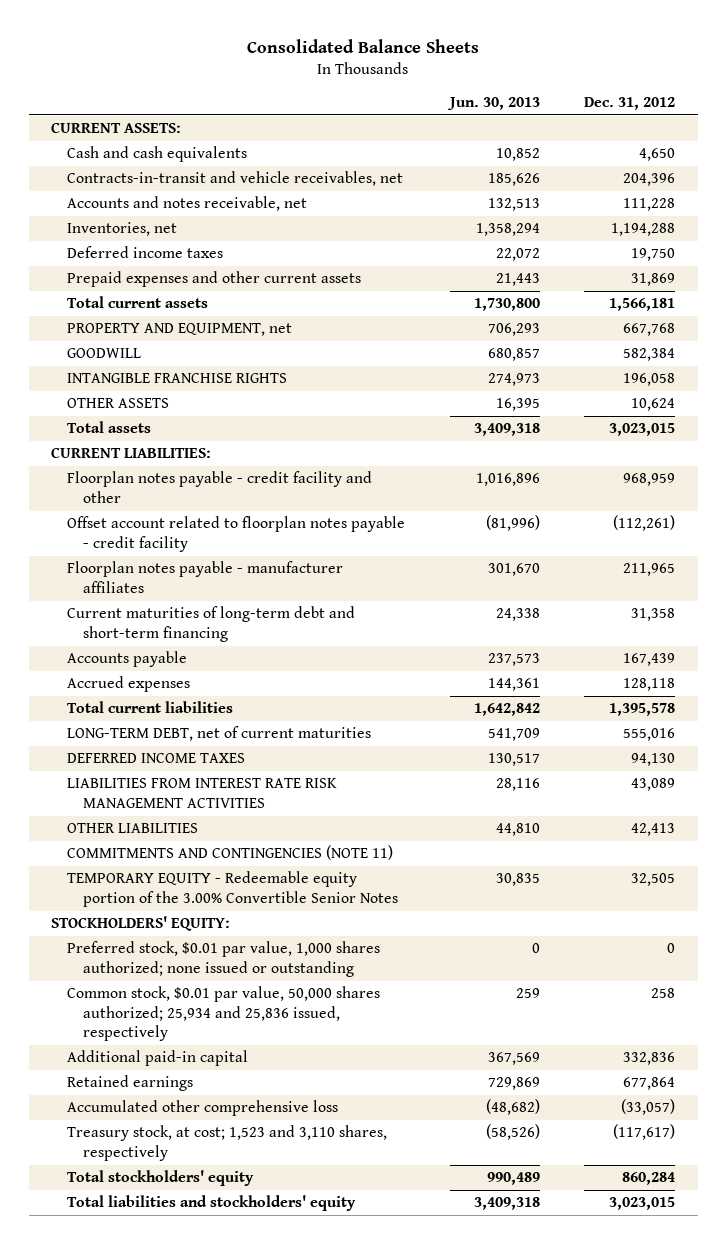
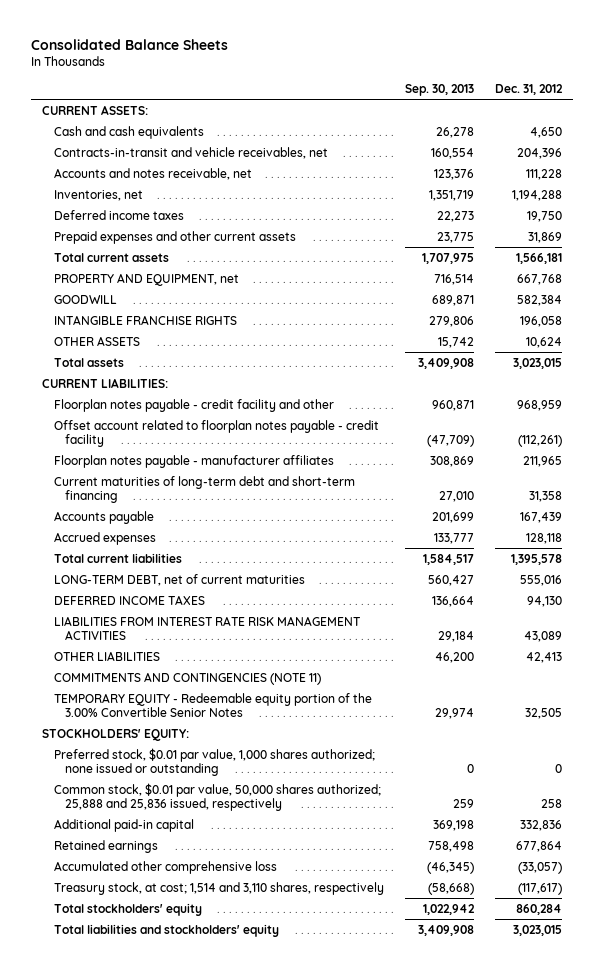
[446,96,540,110] Jun. 30, 2013 -> none
none -> [404,84,474,97] Sep. 30, 2013
[66,986,380,1042] Common stock, $0.01 par value, 50,000 shares authorized; 25,934 and 25,836 issued, respectively -> [53,782,381,811] Common stock, $0.01 par value, 50,000 shares authorized; 25,888 and 25,836 issued, respectively
[66,1125,387,1161] Treasury stock, at cost; 1,523 and 3,110 shares, respectively -> [53,881,384,895] Treasury stock, at cost; 1,514 and 3,110 shares, respectively

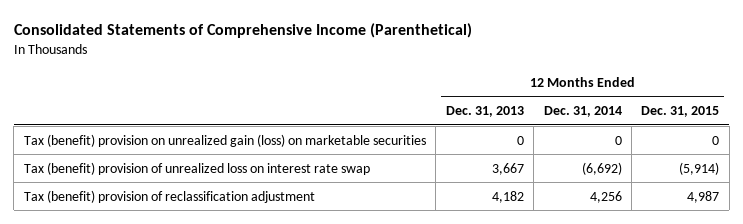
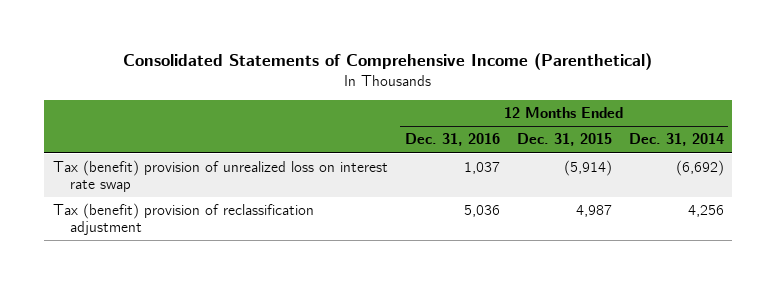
[445,105,524,117] Dec. 31, 2013 -> none
none -> [404,133,500,147] Dec. 31, 2016
[23,133,426,147] Tax (benefit) provision on unrealized gain (loss) on marketable securities -> none

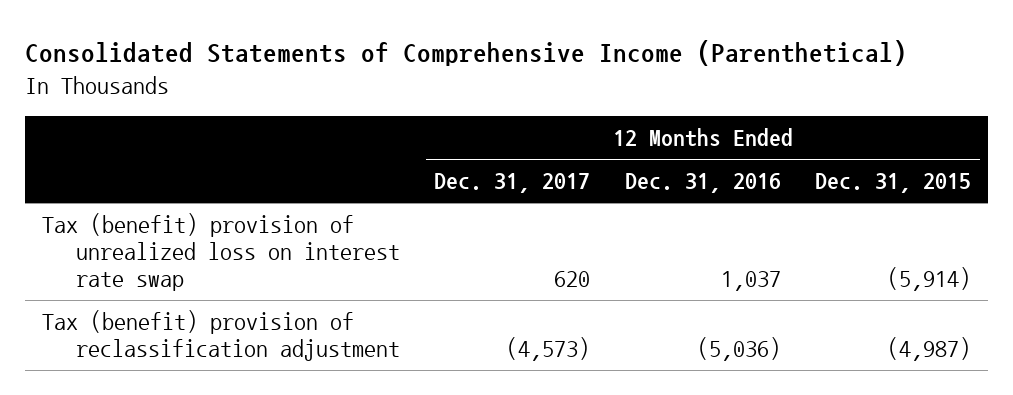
[628,133,724,147] Dec. 31, 2014 -> none
none -> [434,173,591,194] Dec. 31, 2017
[463,205,500,218] 5,036 -> [696,337,781,362] (5,036)
[575,205,612,218] 4,987 -> [887,337,972,362] (4,987)

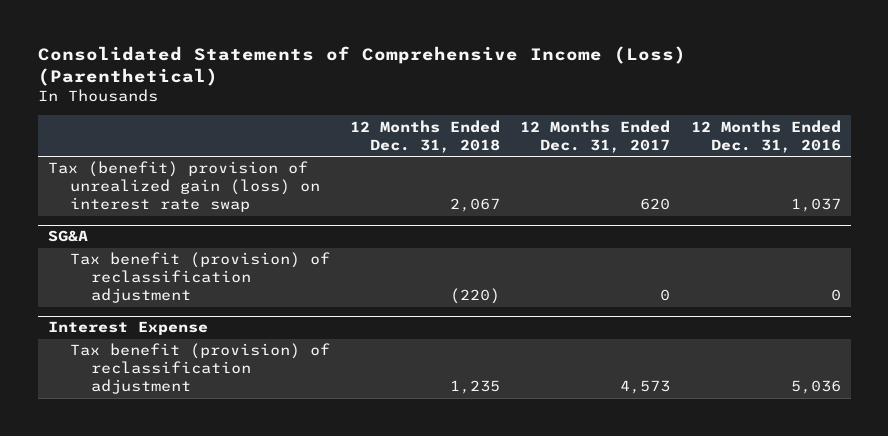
[25,40,908,67] Consolidated Statements of Comprehensive Income (Parenthetical) -> [37,45,686,86] Consolidated Statements of Comprehensive Income (Loss) (Parenthetical)
[815,173,972,194] Dec. 31, 2015 -> none
none -> [349,119,500,153] 12 Months Ended Dec. 31, 2018
[42,212,401,292] Tax (benefit) provision of unrealized loss on interest rate swap -> [47,161,320,213] Tax (benefit) provision of unrealized gain (loss) on interest rate swap
none -> [47,230,88,243] SG&A
[42,309,401,362] Tax (benefit) provision of reclassification adjustment -> [69,252,330,304] Tax benefit (provision) of reclassification adjustment
[506,337,591,362] (4,573) -> [660,289,671,302] 0
[696,337,781,362] (5,036) -> [830,289,841,302] 0
none -> [47,321,208,336] Interest Expense
none -> [69,343,330,395] Tax benefit (provision) of reclassification adjustment

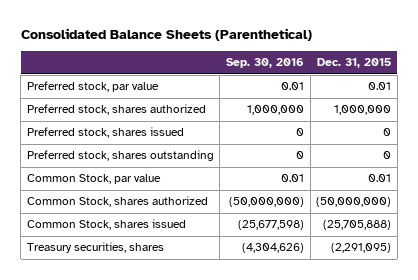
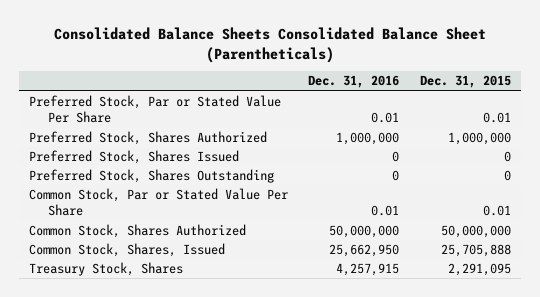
[20,28,312,42] Consolidated Balance Sheets (Parenthetical) -> [53,26,486,63] Consolidated Balance Sheets Consolidated Balance Sheet (Parentheticals)
[226,58,305,69] Sep. 30, 2016 -> none
none -> [308,75,400,89] Dec. 31, 2016
[26,81,159,93] Preferred stock, par value -> [29,95,282,124] Preferred Stock, Par or Stated Value Per Share
[26,104,206,116] Preferred stock, shares authorized -> [29,131,268,146] Preferred Stock, Shares Authorized
[26,127,184,139] Preferred stock, shares issued -> [29,150,240,165] Preferred Stock, Shares Issued
[26,150,214,162] Preferred stock, shares outstanding -> [29,169,275,184] Preferred Stock, Shares Outstanding
[26,174,161,185] Common Stock, par value -> [29,188,289,217] Common Stock, Par or Stated Value Per Share
[26,196,208,208] Common Stock, shares authorized -> [29,224,247,239] Common Stock, Shares Authorized
[316,197,392,208] (50,000,000) -> [440,225,511,239] 50,000,000
[26,219,186,231] Common Stock, shares issued -> [29,243,226,258] Common Stock, Shares, Issued
[323,220,392,231] (25,705,888) -> [440,244,511,258] 25,705,888
[26,242,164,254] Treasury securities, shares -> [29,262,184,277] Treasury Stock, Shares
[331,243,392,254] (2,291,095) -> [447,263,511,277] 2,291,095

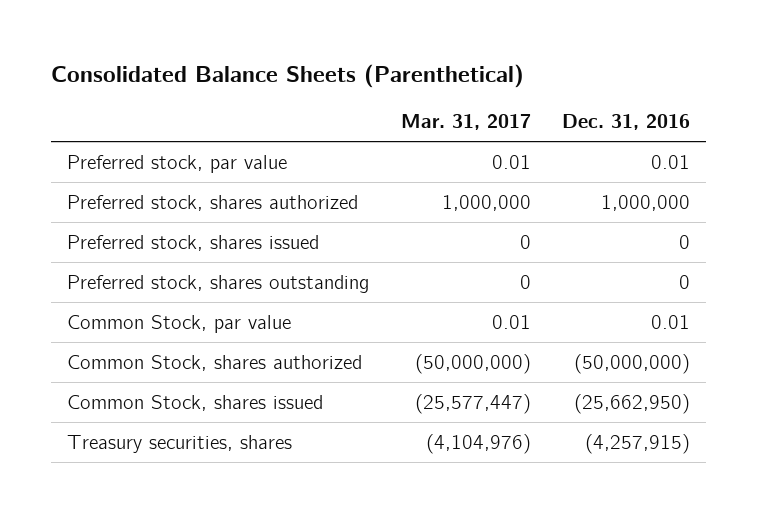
[53,26,486,63] Consolidated Balance Sheets Consolidated Balance Sheet (Parentheticals) -> [51,64,525,89] Consolidated Balance Sheets (Parenthetical)
[419,75,511,89] Dec. 31, 2015 -> none
none -> [400,114,531,131] Mar. 31, 2017
[29,95,282,124] Preferred Stock, Par or Stated Value Per Share -> [67,154,288,173] Preferred stock, par value
[29,131,268,146] Preferred Stock, Shares Authorized -> [67,194,359,211] Preferred stock, shares authorized
[29,150,240,165] Preferred Stock, Shares Issued -> [67,234,320,251] Preferred stock, shares issued
[29,169,275,184] Preferred Stock, Shares Outstanding -> [67,274,370,293] Preferred stock, shares outstanding
[29,188,289,217] Common Stock, Par or Stated Value Per Share -> [67,314,292,333] Common Stock, par value
[29,224,247,239] Common Stock, Shares Authorized -> [67,354,363,371] Common Stock, shares authorized
[329,225,400,239] 50,000,000 -> [574,353,691,374] (50,000,000)
[29,243,226,258] Common Stock, Shares, Issued -> [67,394,324,411] Common Stock, shares issued
[329,244,400,258] 25,662,950 -> [574,393,691,414] (25,662,950)
[29,262,184,277] Treasury Stock, Shares -> [67,434,293,453] Treasury securities, shares
[336,263,400,277] 4,257,915 -> [585,433,691,454] (4,257,915)

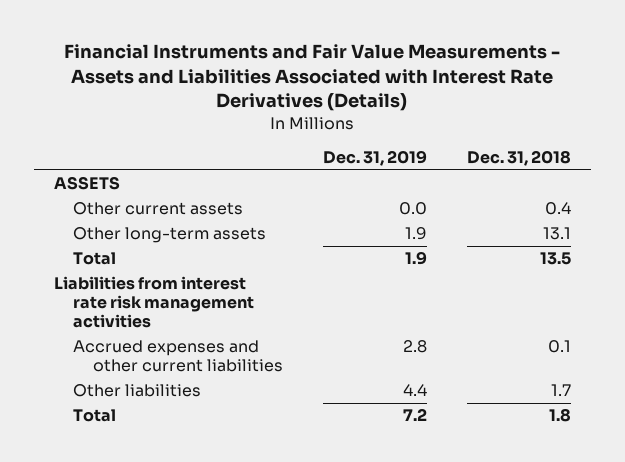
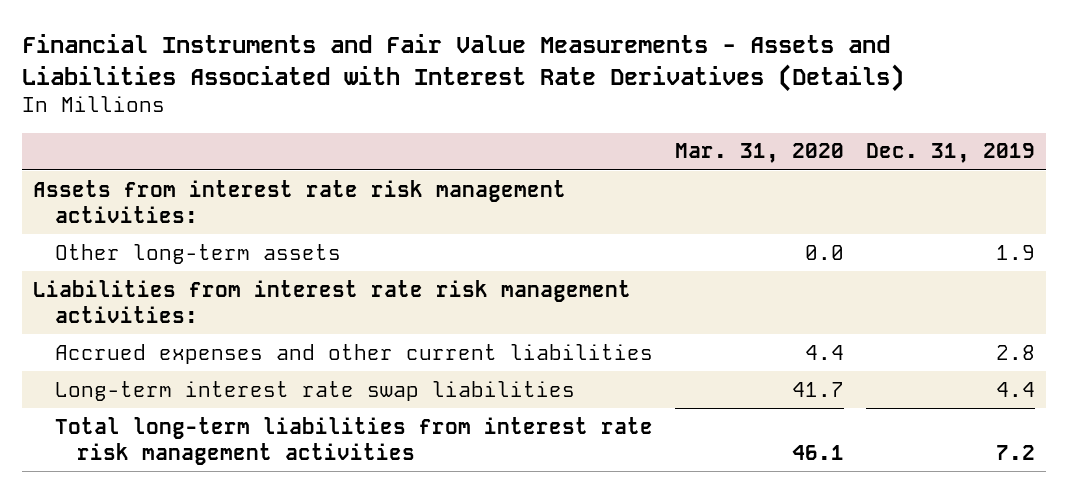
[467,149,572,166] Dec. 31, 2018 -> none
none -> [674,143,844,164] Mar. 31, 2020
[73,202,244,216] Other current assets -> none
[53,176,120,191] ASSETS -> [32,179,566,223] Assets from interest rate risk management activities:
[73,252,117,266] Total -> none
[53,276,255,328] Liabilities from interest rate risk management activities -> [32,279,631,323] Liabilities from interest rate risk management activities:
[73,384,202,398] Other liabilities -> [54,380,575,401] Long-term interest rate swap liabilities
[73,409,117,423] Total -> [54,416,653,465] Total long-term liabilities from interest rate risk management activities

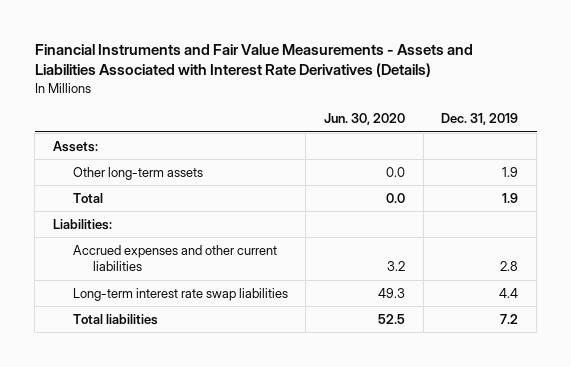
[674,143,844,164] Mar. 31, 2020 -> none
none -> [324,113,406,126] Jun. 30, 2020
[32,179,566,223] Assets from interest rate risk management activities: -> [53,140,99,152] Assets:
none -> [72,192,103,203] Total
[32,279,631,323] Liabilities from interest rate risk management activities: -> [53,218,113,230] Liabilities:
[54,416,653,465] Total long-term liabilities from interest rate risk management activities -> [72,313,158,325] Total liabilities

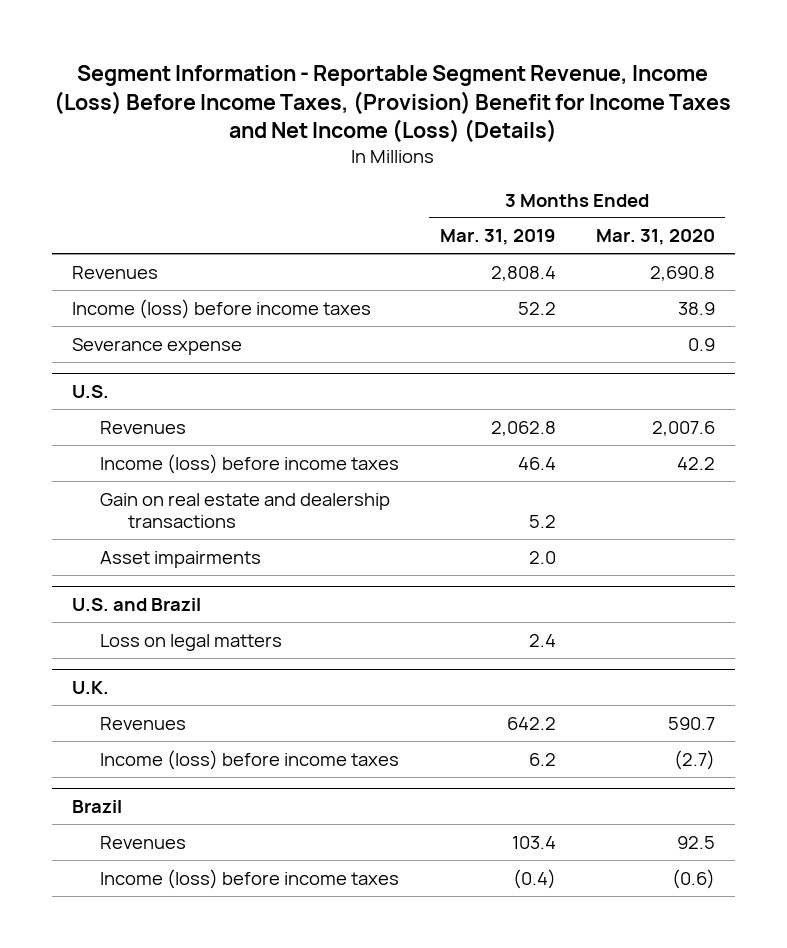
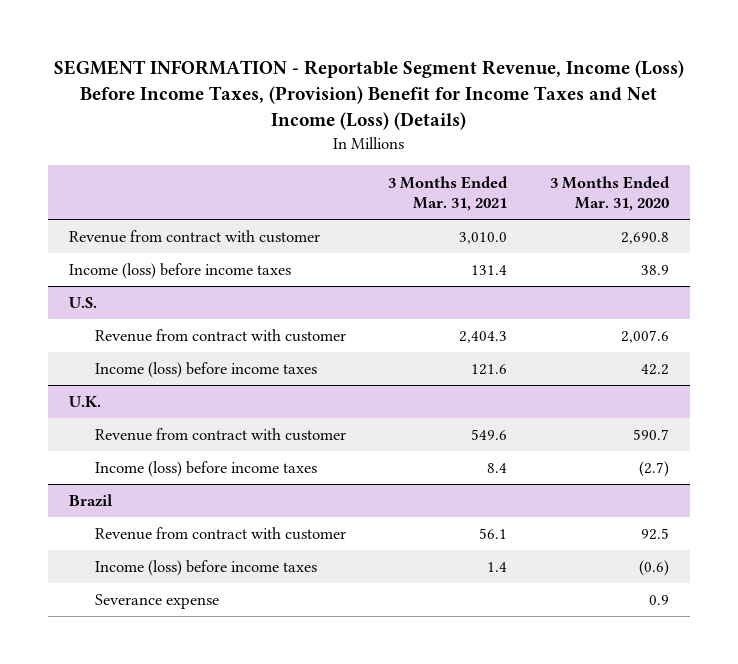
[54,64,732,144] Segment Information - Reportable Segment Revenue, Income (Loss) Before Income Taxes, (Provision) Benefit for Income Taxes and Net Income (Loss) (Details) -> [54,60,685,131] SEGMENT INFORMATION - Reportable Segment Revenue, Income (Loss) Before Income Taxes, (Provision) Benefit for Income Taxes and Net Income (Loss) (Details)
[439,229,556,246] Mar. 31, 2019 -> none
none -> [388,175,509,211] 3 Months Ended Mar. 31, 2021
[72,265,159,279] Revenues -> [69,230,321,244] Revenue from contract with customer
[72,337,243,355] Severance expense -> none
[100,420,187,434] Revenues -> [95,329,347,343] Revenue from contract with customer
[100,492,391,528] Gain on real estate and dealership transactions -> none
[100,550,262,568] Asset impairments -> none
[72,597,202,611] U.S. and Brazil -> none
[100,633,283,651] Loss on legal matters -> none
[100,716,187,730] Revenues -> [95,428,347,442] Revenue from contract with customer
[100,835,187,849] Revenues -> [95,527,347,541] Revenue from contract with customer
none -> [95,594,220,610] Severance expense

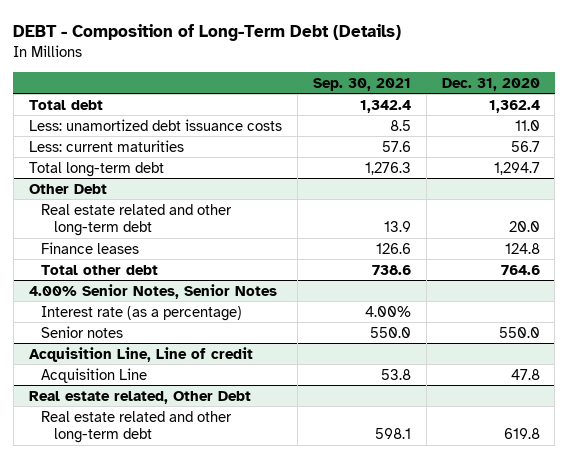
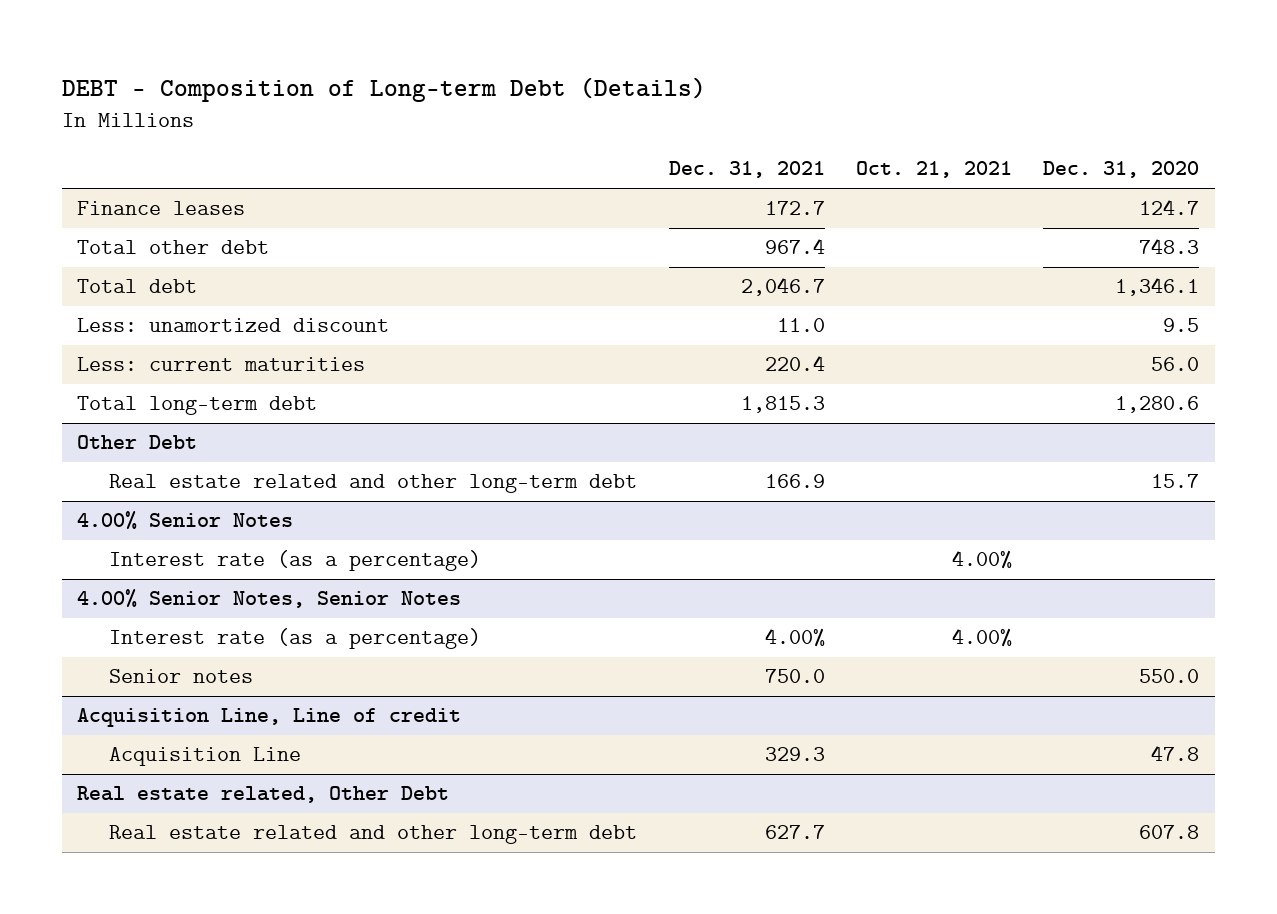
[13,23,402,41] DEBT - Composition of Long-Term Debt (Details) -> [61,77,706,103] DEBT - Composition of Long-term Debt (Details)
[312,77,411,91] Sep. 30, 2021 -> none
none -> [668,161,825,179] Dec. 31, 2021
none -> [855,161,1012,179] Oct. 21, 2021
none -> [77,201,246,216] Finance leases
none -> [77,240,270,255] Total other debt
[488,99,540,113] 1,362.4 -> [1115,277,1200,297] 1,346.1
[28,118,282,131] Less: unamortized debt issuance costs -> [77,318,390,333] Less: unamortized discount
[514,119,540,131] 11.0 -> [1163,318,1200,333] 9.5
[510,140,540,152] 56.7 -> [1151,357,1200,372] 56.0
[493,161,540,175] 1,294.7 -> [1115,396,1200,414] 1,280.6
[41,241,140,254] Finance leases -> none
[41,264,159,275] Total other debt -> none
[508,221,540,233] 20.0 -> [1151,474,1200,489] 15.7
none -> [77,511,294,530] 4.00% Senior Notes
none -> [109,550,482,572] Interest rate (as a percentage)
[503,428,540,440] 619.8 -> [1139,825,1200,840] 607.8

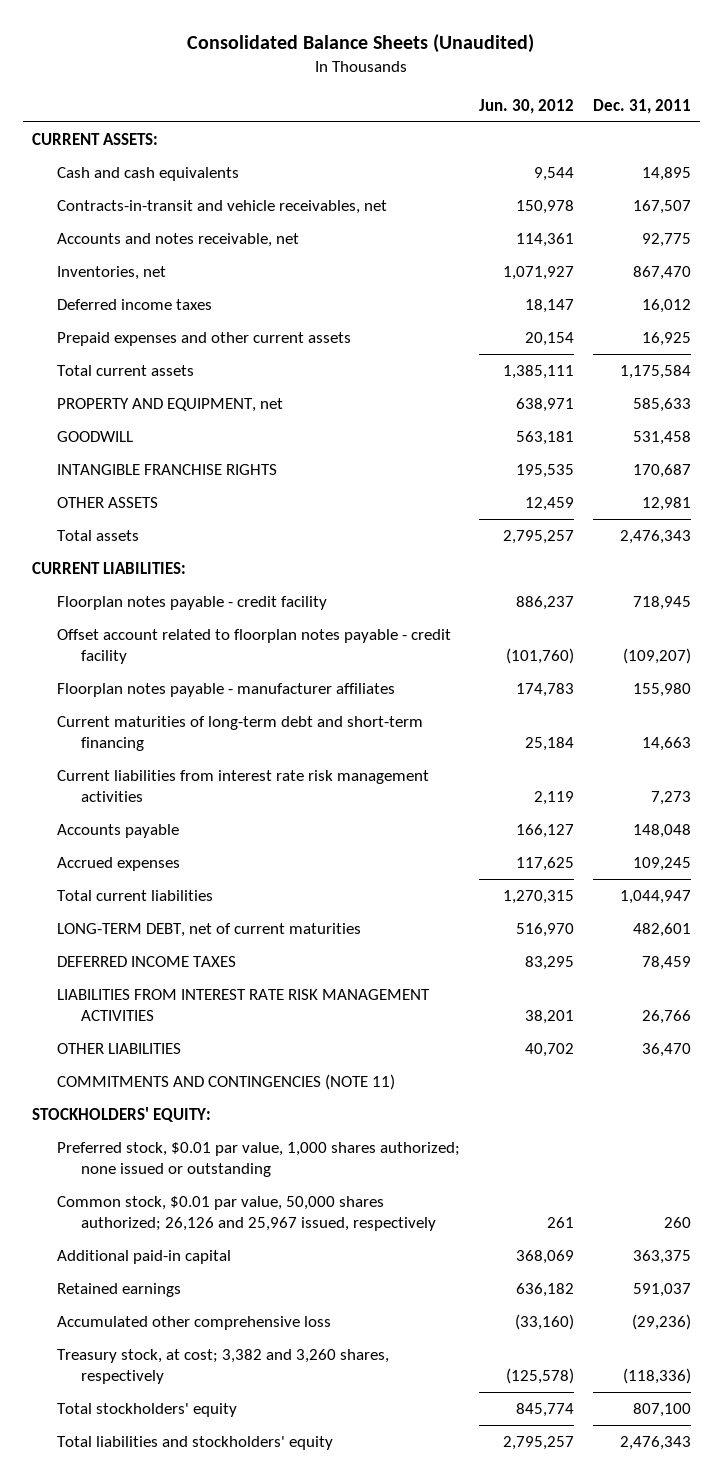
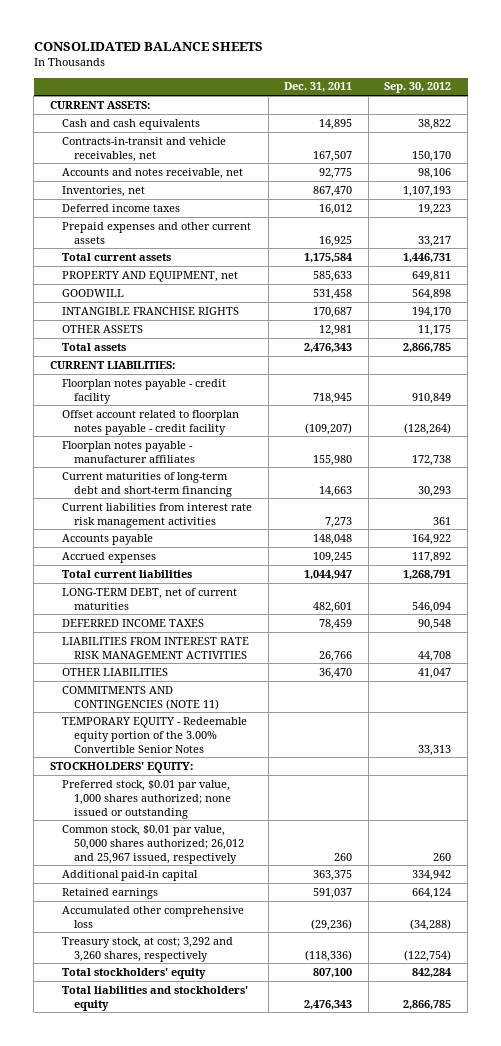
[187,34,535,54] Consolidated Balance Sheets (Unaudited) -> [33,42,263,52] CONSOLIDATED BALANCE SHEETS
[478,99,574,115] Jun. 30, 2012 -> none
none -> [384,82,452,94] Sep. 30, 2012
none -> [61,716,247,753] TEMPORARY EQUITY - Redeemable equity portion of the 3.00% Convertible Senior Notes
[56,1195,437,1232] Common stock, $0.01 par value, 50,000 shares authorized; 26,126 and 25,967 issued, respectively -> [61,824,244,864] Common stock, $0.01 par value, 50,000 shares authorized; 26,012 and 25,967 issued, respectively
[56,1348,389,1385] Treasury stock, at cost; 3,382 and 3,260 shares, respectively -> [61,936,233,962] Treasury stock, at cost; 3,292 and 3,260 shares, respectively

